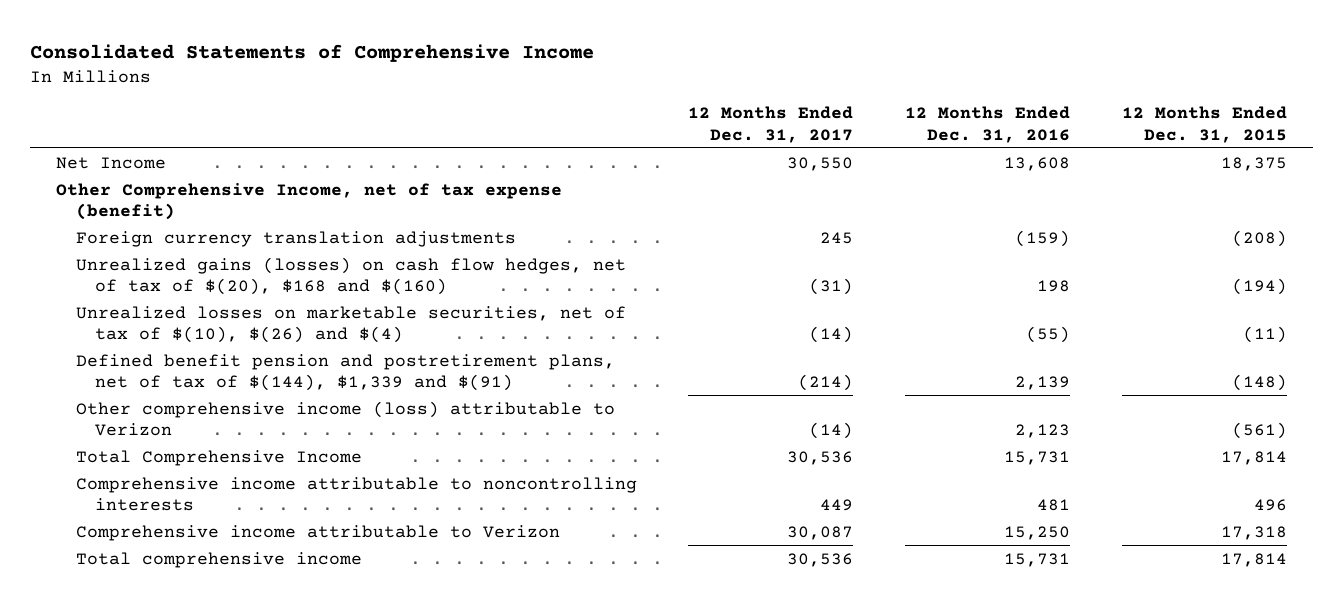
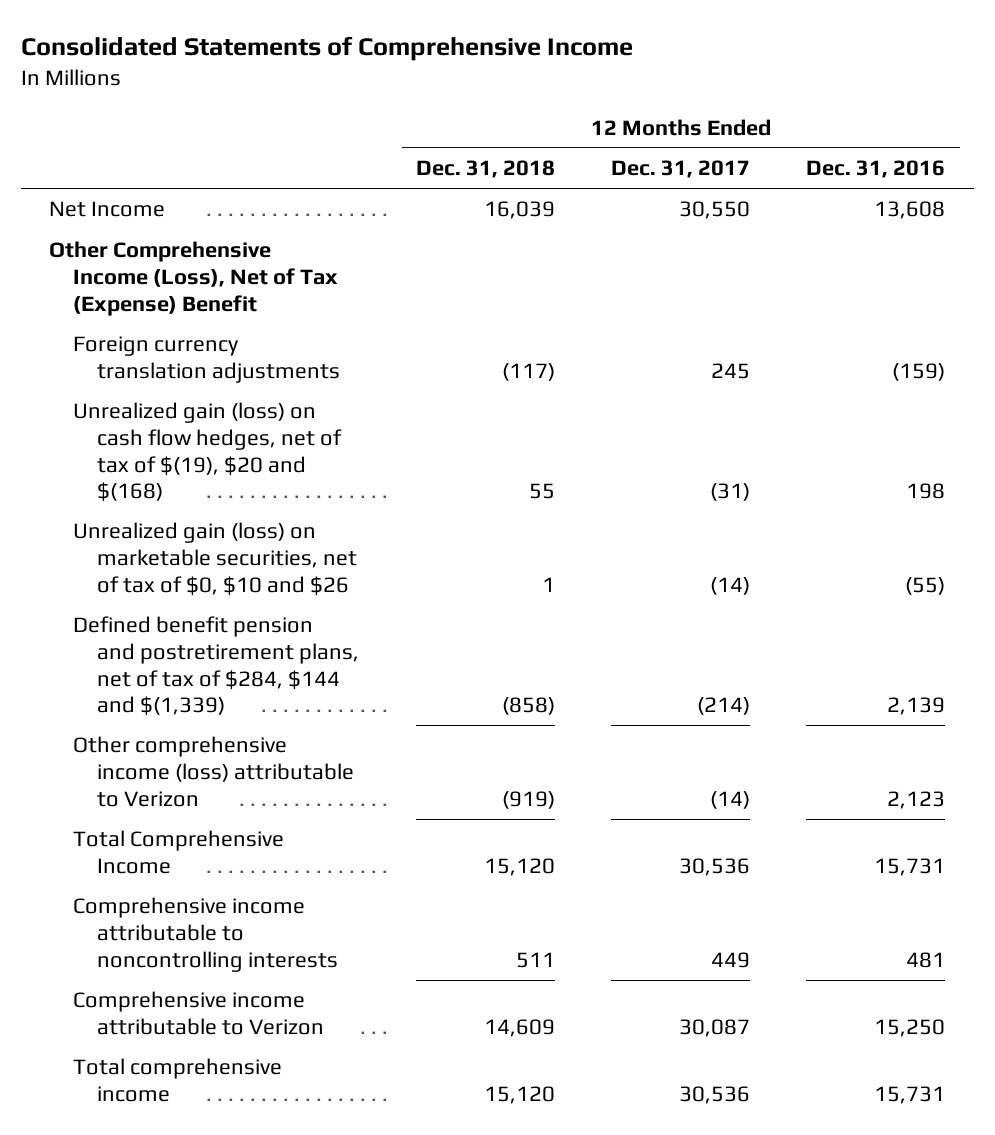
[1122,106,1288,143] 12 Months Ended Dec. 31, 2015 -> none
none -> [415,160,555,179] Dec. 31, 2018
[56,182,563,220] Other Comprehensive Income, net of tax expense (benefit) -> [49,241,339,316] Other Comprehensive Income (Loss), Net of Tax (Expense) Benefit
[75,256,626,295] Unrealized gains (losses) on cash flow hedges, net of tax of $(20), $168 and $(160) -> [73,402,343,503] Unrealized gain (loss) on cash flow hedges, net of tax of $(19), $20 and $(168)
[75,305,626,343] Unrealized losses on marketable securities, net of tax of $(10), $(26) and $(4) -> [73,522,358,596] Unrealized gain (loss) on marketable securities, net of tax of $0, $10 and $26
[75,353,615,391] Defined benefit pension and postretirement plans, net of tax of $(144), $1,339 and $(91) -> [73,616,360,717] Defined benefit pension and postretirement plans, net of tax of $284, $144 and $(1,339)

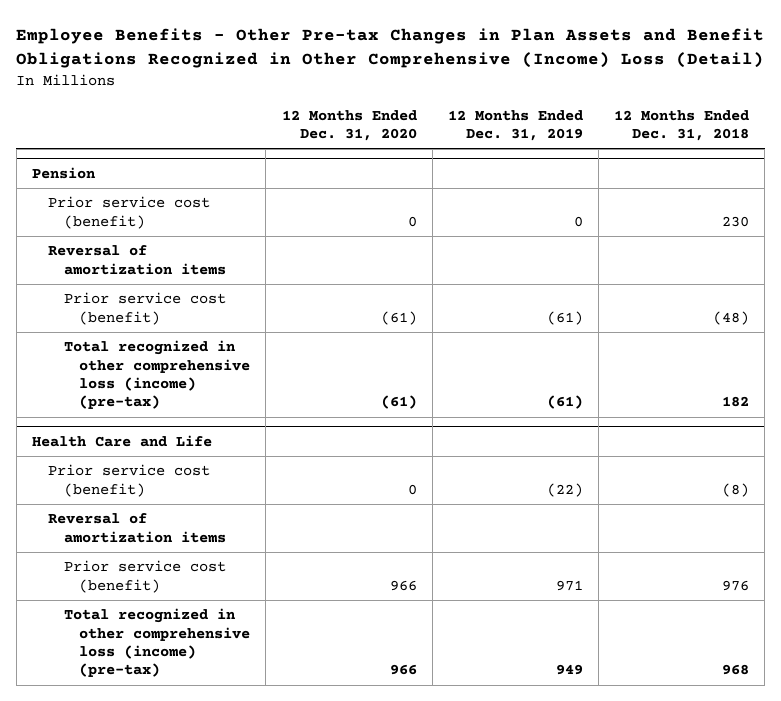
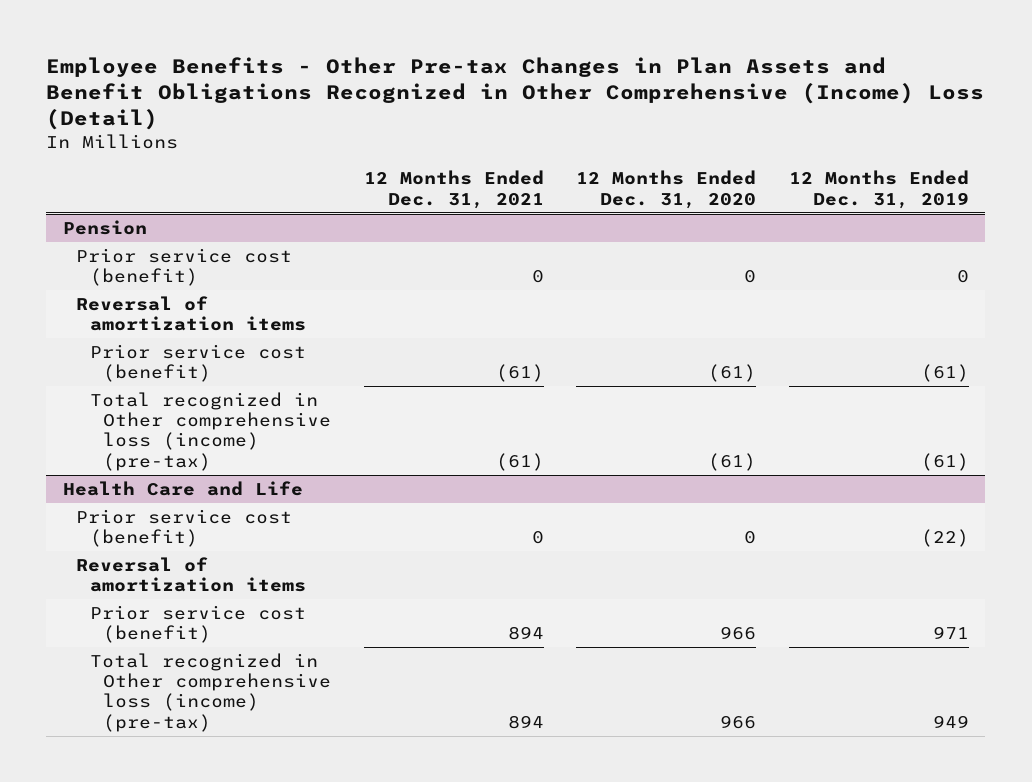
[614,109,750,141] 12 Months Ended Dec. 31, 2018 -> none
none -> [363,170,544,209] 12 Months Ended Dec. 31, 2021
[63,340,251,410] Total recognized in other comprehensive loss (income) (pre-tax) -> [89,391,331,471] Total recognized in Other comprehensive loss (income) (pre-tax)
[63,608,251,678] Total recognized in other comprehensive loss (income) (pre-tax) -> [89,652,331,732] Total recognized in Other comprehensive loss (income) (pre-tax)

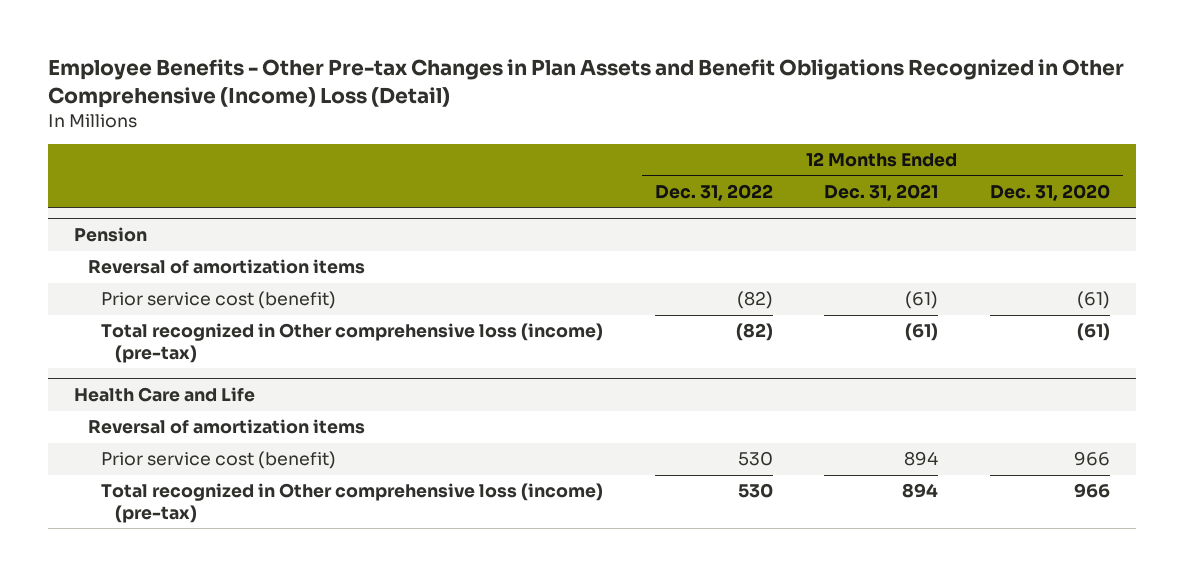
[789,170,970,209] 12 Months Ended Dec. 31, 2019 -> none
none -> [654,184,773,202] Dec. 31, 2022
[76,247,293,287] Prior service cost (benefit) -> none
[76,508,293,548] Prior service cost (benefit) -> none

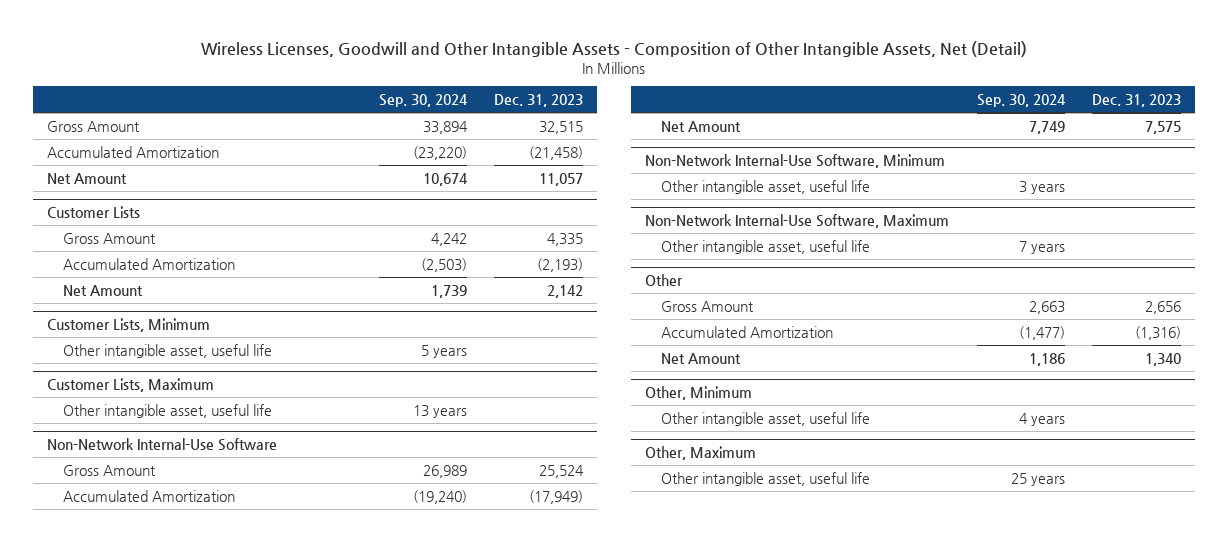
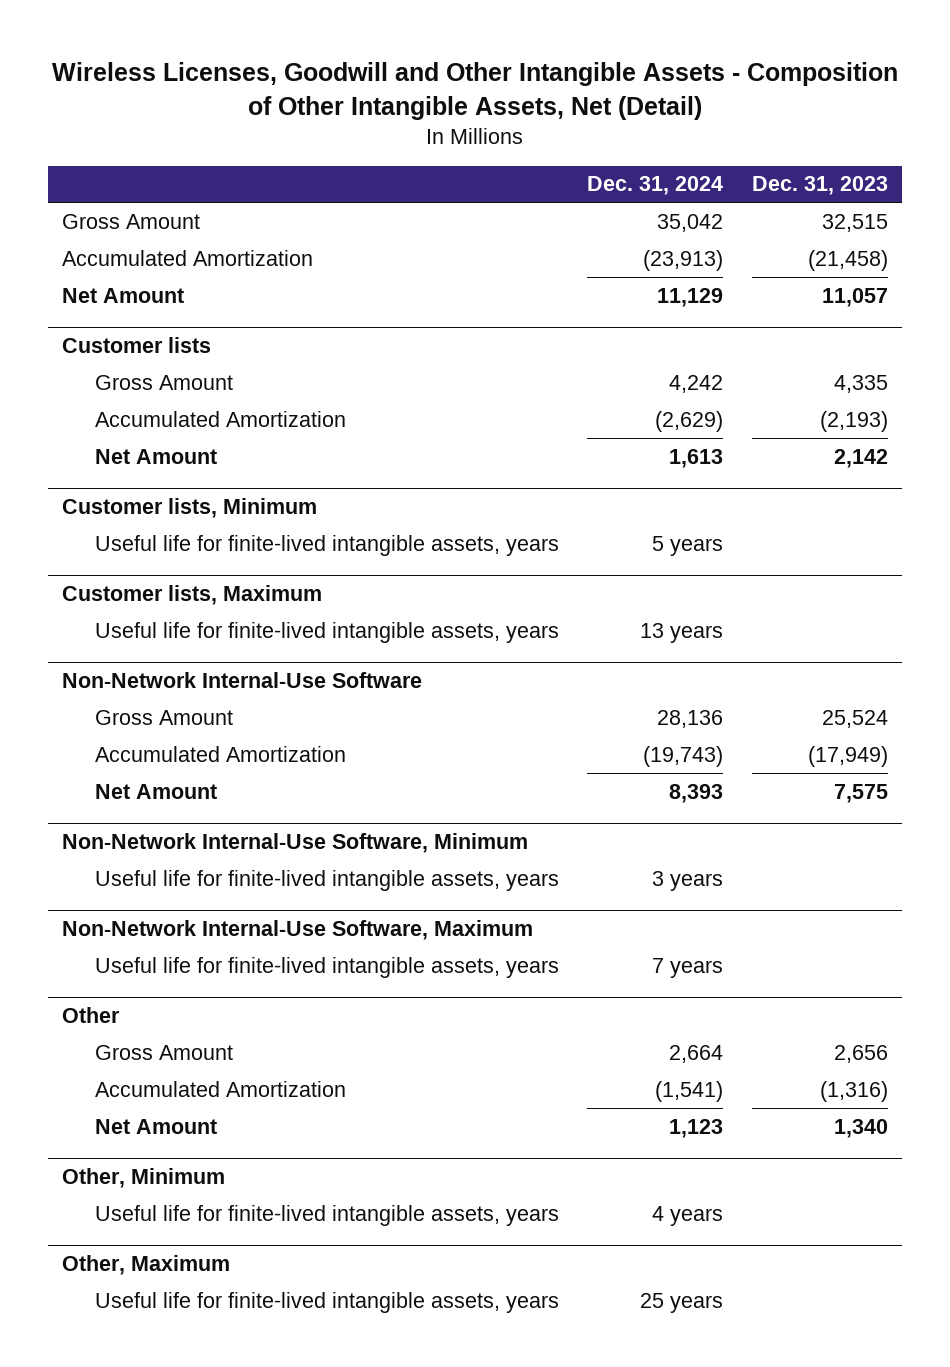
[378,94,468,108] Sep. 30, 2024 -> none
none -> [587,176,724,196] Dec. 31, 2024
[47,205,141,218] Customer Lists -> [62,337,212,354] Customer lists
[47,317,211,332] Customer Lists, Minimum -> [62,498,318,519] Customer lists, Minimum
[62,343,272,358] Other intangible asset, useful life -> [94,534,559,556] Useful life for finite-lived intangible assets, years
[47,377,215,392] Customer Lists, Maximum -> [62,585,323,606] Customer lists, Maximum
[62,403,272,418] Other intangible asset, useful life -> [94,621,559,643] Useful life for finite-lived intangible assets, years
[660,179,870,194] Other intangible asset, useful life -> [94,869,559,891] Useful life for finite-lived intangible assets, years
[660,239,870,254] Other intangible asset, useful life -> [94,956,559,978] Useful life for finite-lived intangible assets, years
[660,411,870,426] Other intangible asset, useful life -> [94,1204,559,1226] Useful life for finite-lived intangible assets, years
[660,471,870,486] Other intangible asset, useful life -> [94,1291,559,1313] Useful life for finite-lived intangible assets, years

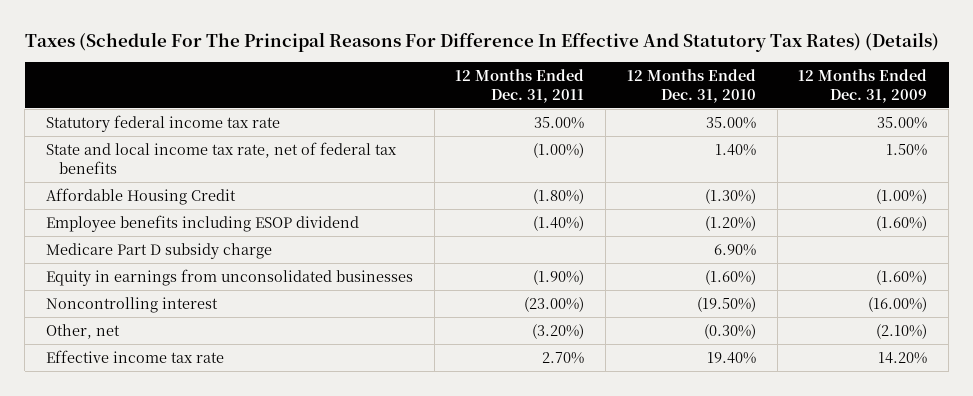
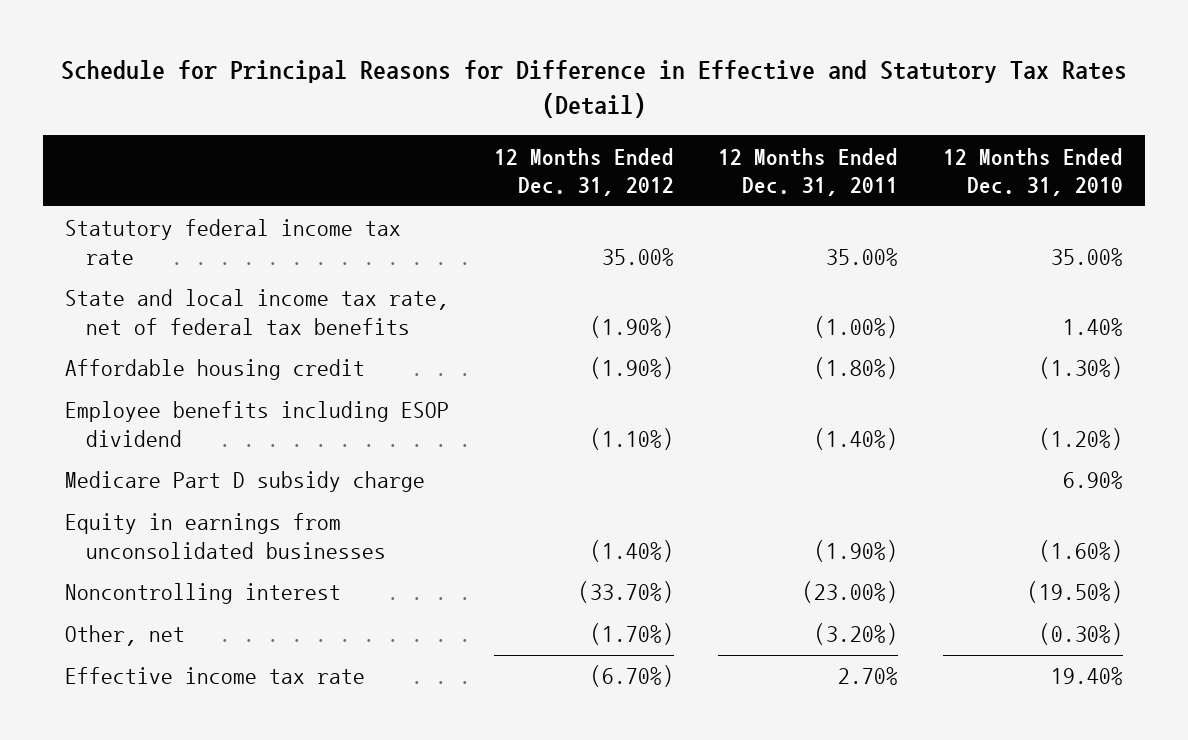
[24,32,939,53] Taxes (Schedule For The Principal Reasons For Difference In Effective And Statutory Tax Rates) (Details) -> [60,59,1127,118] Schedule for Principal Reasons for Difference in Effective and Statutory Tax Rates (Detail)
[798,68,928,103] 12 Months Ended Dec. 31, 2009 -> none
none -> [493,147,674,197] 12 Months Ended Dec. 31, 2012
[45,187,236,205] Affordable Housing Credit -> [65,359,366,381] Affordable housing credit

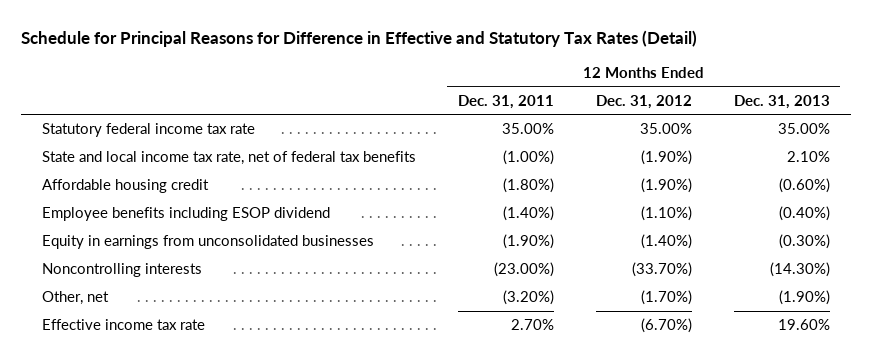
[942,147,1123,197] 12 Months Ended Dec. 31, 2010 -> none
none -> [733,94,830,109] Dec. 31, 2013
[65,471,426,493] Medicare Part D subsidy charge -> none
[65,583,342,605] Noncontrolling interest -> [41,263,202,278] Noncontrolling interests

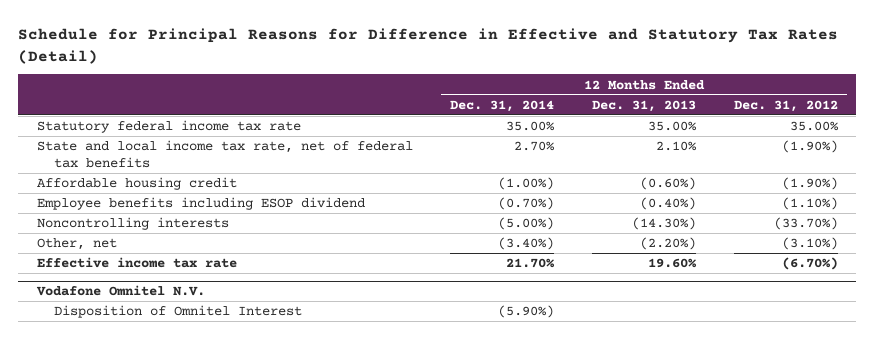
[457,94,554,109] Dec. 31, 2011 -> none
none -> [450,99,555,112] Dec. 31, 2014
[41,235,374,250] Equity in earnings from unconsolidated businesses -> none
[640,290,692,306] (1.70%) -> [781,237,838,251] (3.10%)
[778,290,830,306] (1.90%) -> [639,237,696,251] (2.20%)
none -> [35,285,205,297] Vodafone Omnitel N.V.
none -> [53,305,302,319] Disposition of Omnitel Interest

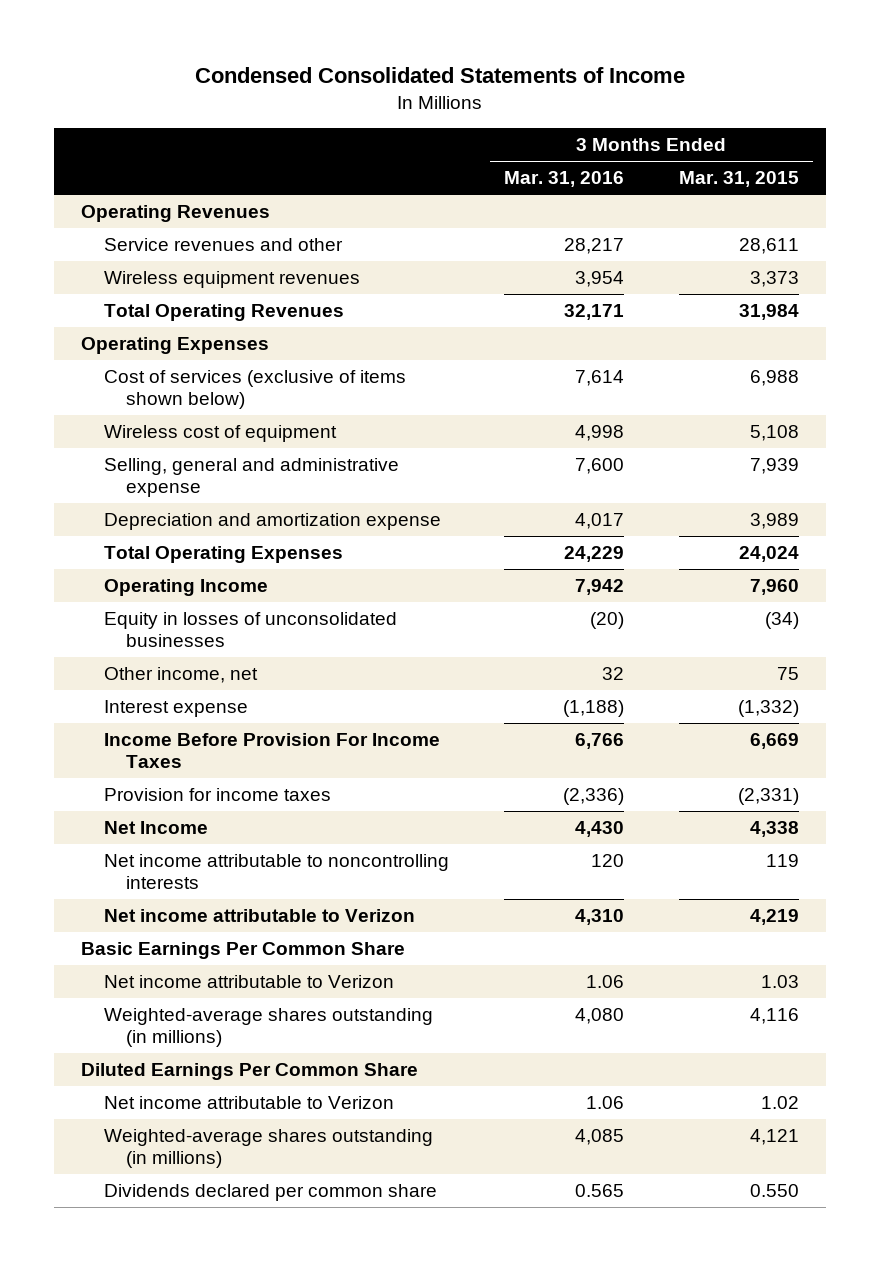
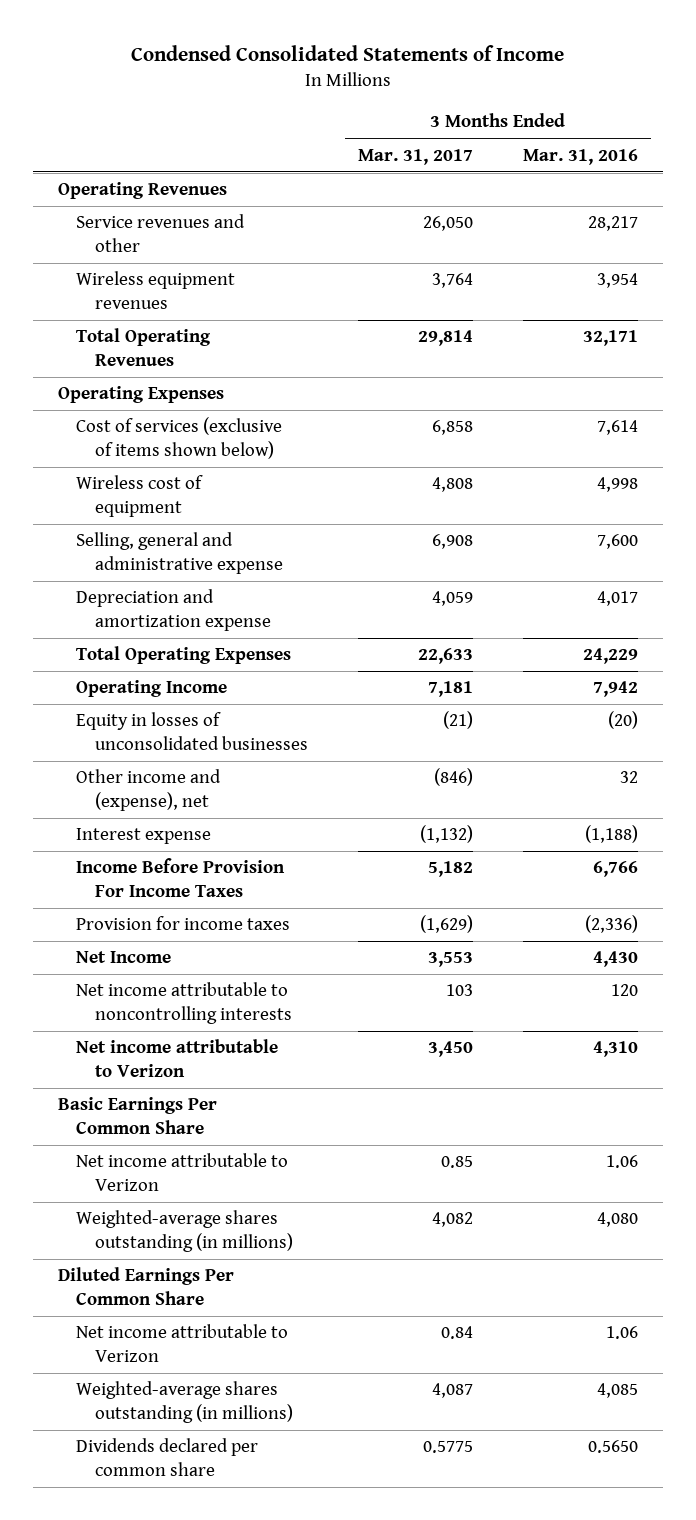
[678,171,799,188] Mar. 31, 2015 -> none
none -> [357,148,473,165] Mar. 31, 2017
[103,667,258,684] Other income, net -> [76,769,222,812] Other income and (expense), net
[574,1184,624,1198] 0.565 -> [588,1440,639,1454] 0.5650

